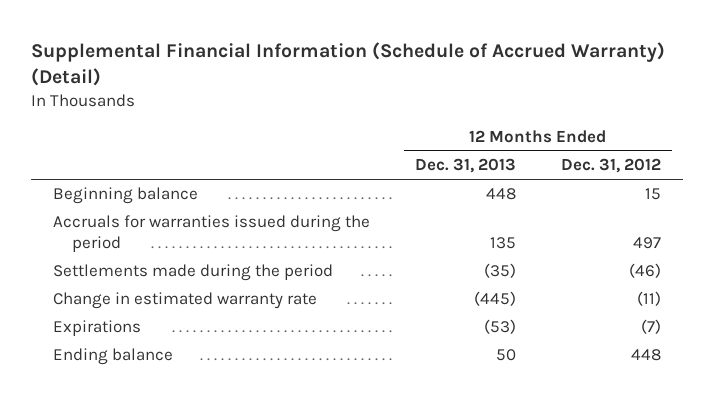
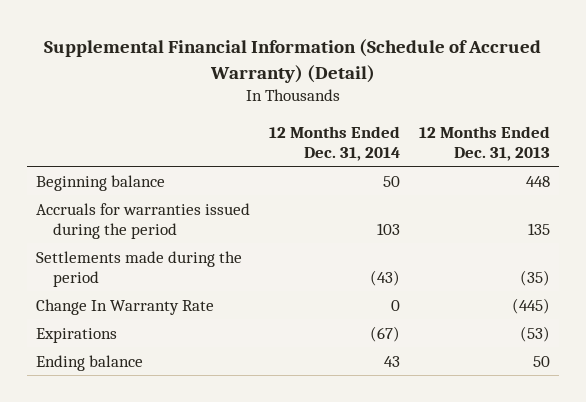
[560,158,661,174] Dec. 31, 2012 -> none
none -> [268,125,400,161] 12 Months Ended Dec. 31, 2014
[52,292,317,310] Change in estimated warranty rate -> [36,298,215,315] Change In Warranty Rate

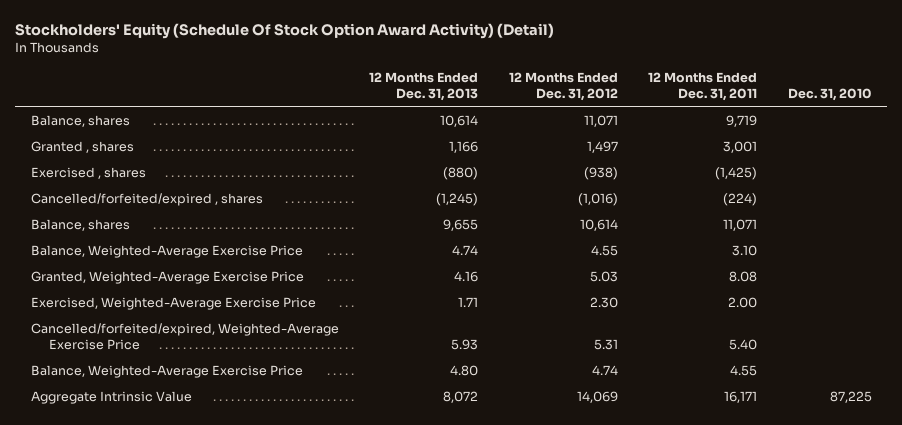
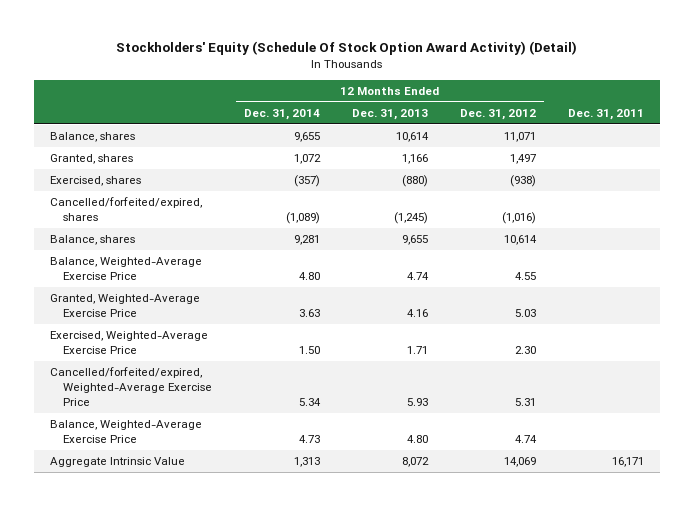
[648,72,758,102] 12 Months Ended Dec. 31, 2011 -> none
[787,88,872,102] Dec. 31, 2010 -> none
none -> [244,109,321,121] Dec. 31, 2014
none -> [567,109,644,121] Dec. 31, 2011
[30,141,134,154] Granted , shares -> [49,154,133,165] Granted, shares
[30,167,146,180] Exercised , shares -> [49,176,141,187] Exercised, shares
[30,193,263,207] Cancelled/forfeited/expired , shares -> [49,197,202,221] Cancelled/forfeited/expired, shares

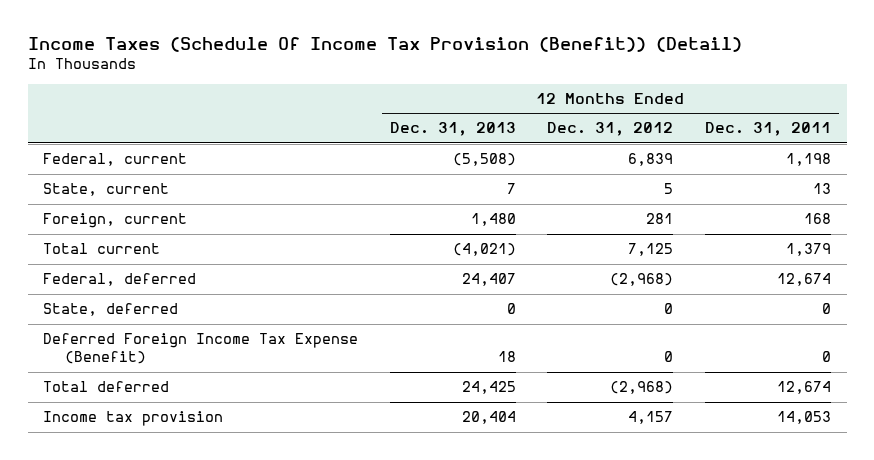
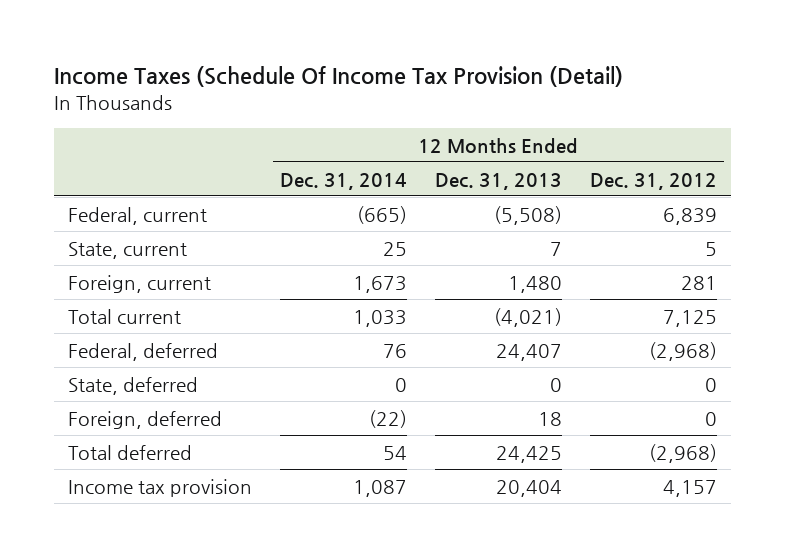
[27,36,742,52] Income Taxes (Schedule Of Income Tax Provision (Benefit)) (Detail) -> [53,66,623,88] Income Taxes (Schedule Of Income Tax Provision (Detail)
[704,122,831,137] Dec. 31, 2011 -> none
none -> [279,172,407,190] Dec. 31, 2014
[43,333,359,365] Deferred Foreign Income Tax Expense (Benefit) -> [67,410,222,429] Foreign, deferred

